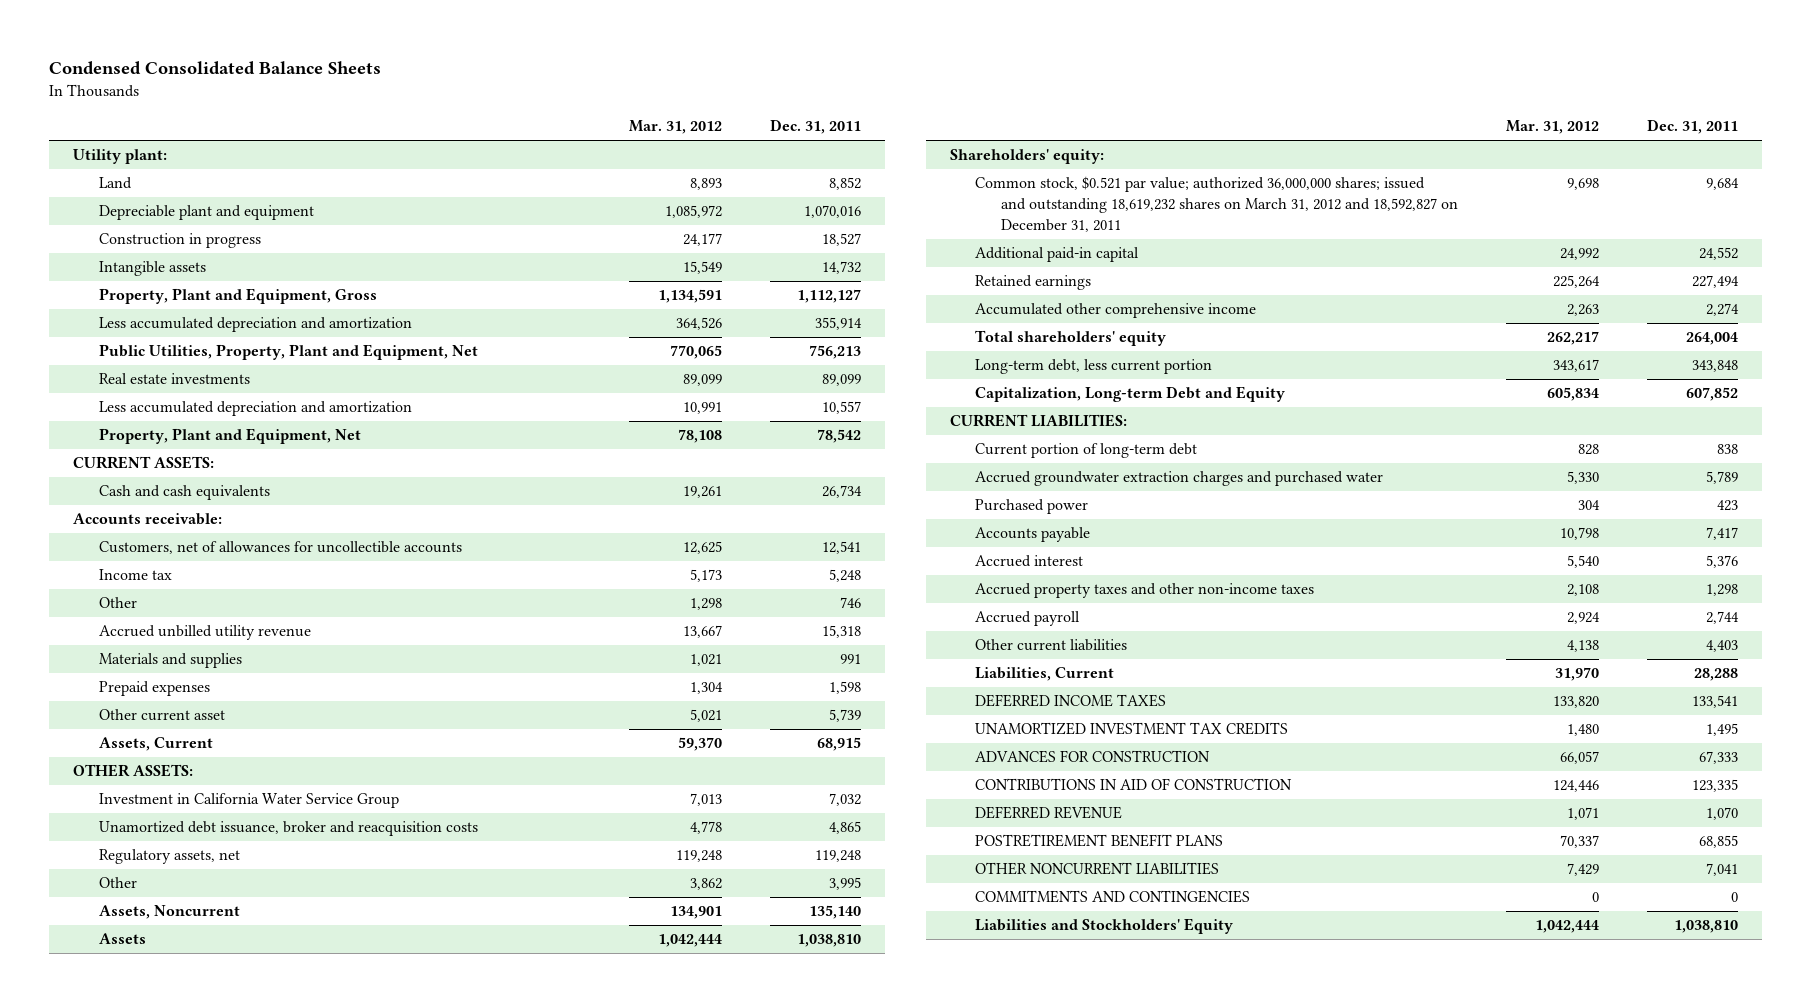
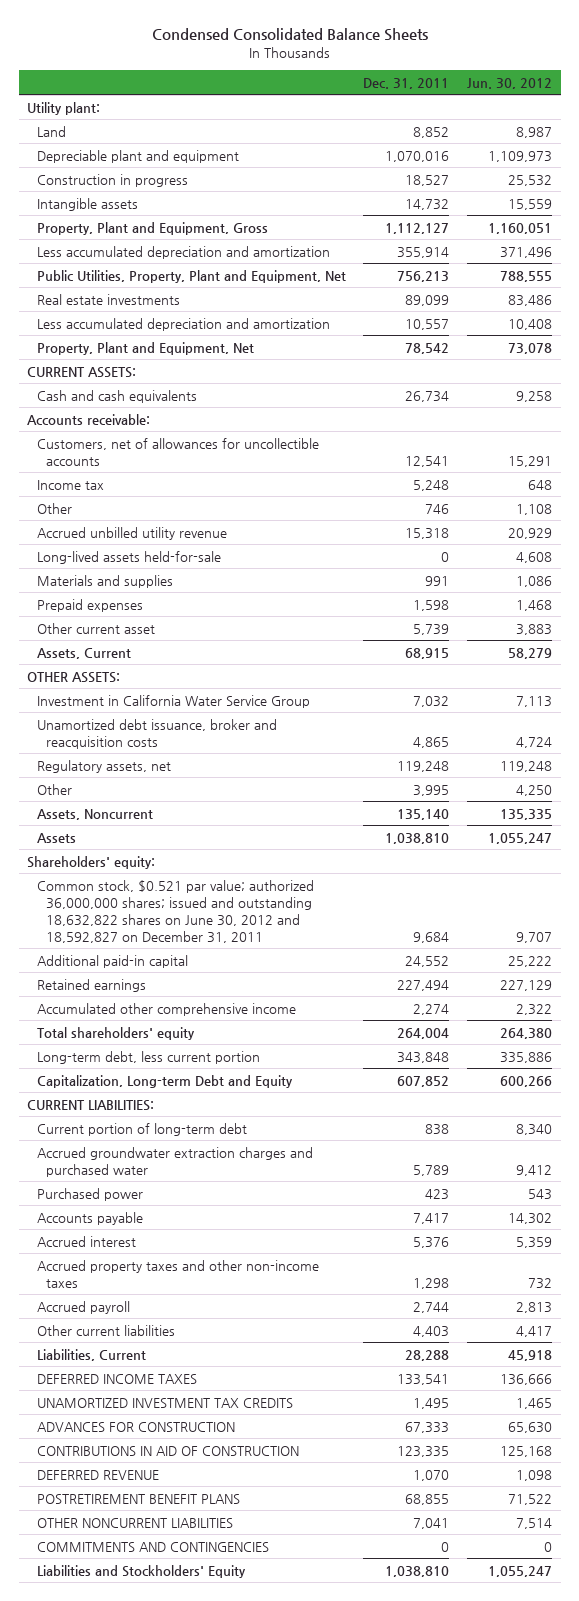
[629,120,723,135] Mar. 31, 2012 -> none
none -> [467,77,553,89] Jun. 30, 2012
none -> [36,550,221,564] Long-lived assets held-for-sale
[975,176,1459,232] Common stock, $0.521 par value; authorized 36,000,000 shares; issued and outstanding 18,619,232 shares on March 31, 2012 and 18,592,827 on December 31, 2011 -> [36,879,314,943] Common stock, $0.521 par value; authorized 36,000,000 shares; issued and outstanding 18,632,822 shares on June 30, 2012 and 18,592,827 on December 31, 2011

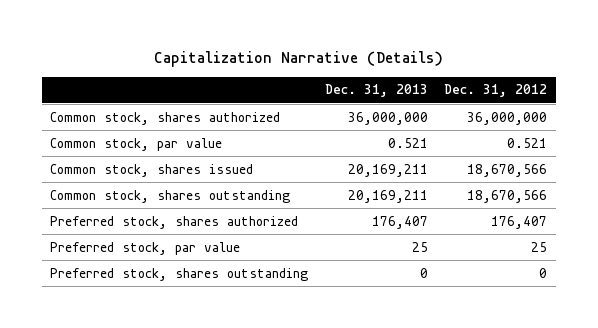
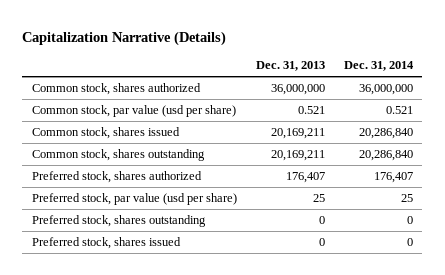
[444,84,548,98] Dec. 31, 2012 -> none
none -> [343,61,414,72] Dec. 31, 2014
[50,137,223,151] Common stock, par value -> [31,104,236,117] Common stock, par value (usd per share)
[50,241,241,255] Preferred stock, par value -> [31,192,237,205] Preferred stock, par value (usd per share)
none -> [31,236,181,249] Preferred stock, shares issued

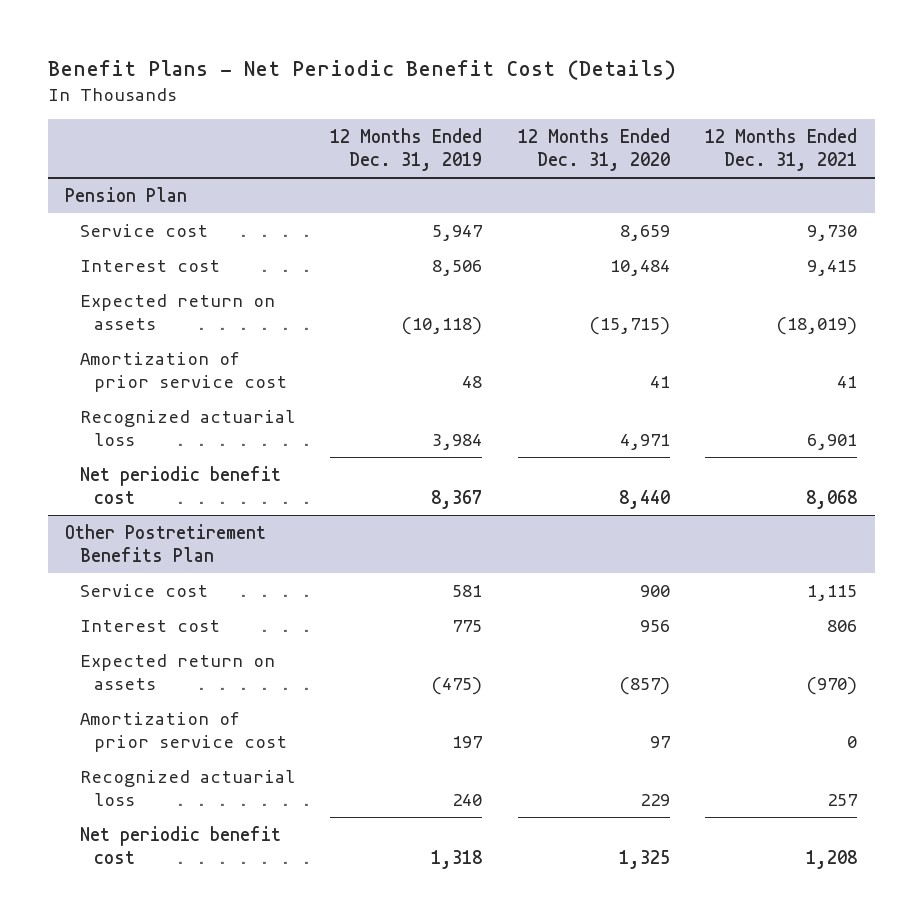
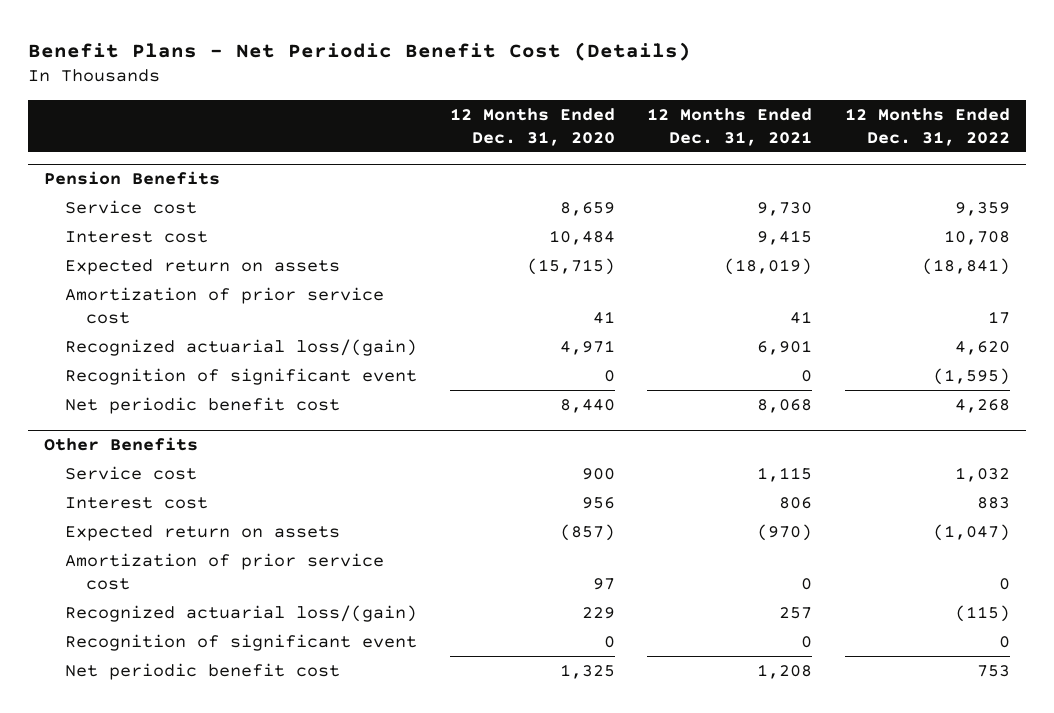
[330,128,483,172] 12 Months Ended Dec. 31, 2019 -> none
none -> [844,107,1010,146] 12 Months Ended Dec. 31, 2022
[65,186,188,202] Pension Plan -> [44,171,221,186] Pension Benefits
[79,409,295,447] Recognized actuarial loss -> [65,339,418,357] Recognized actuarial loss/(gain)
none -> [65,368,418,386] Recognition of significant event
[65,523,267,563] Other Postretirement Benefits Plan -> [44,437,199,452] Other Benefits
[79,769,295,807] Recognized actuarial loss -> [65,605,418,623] Recognized actuarial loss/(gain)
none -> [65,634,418,652] Recognition of significant event

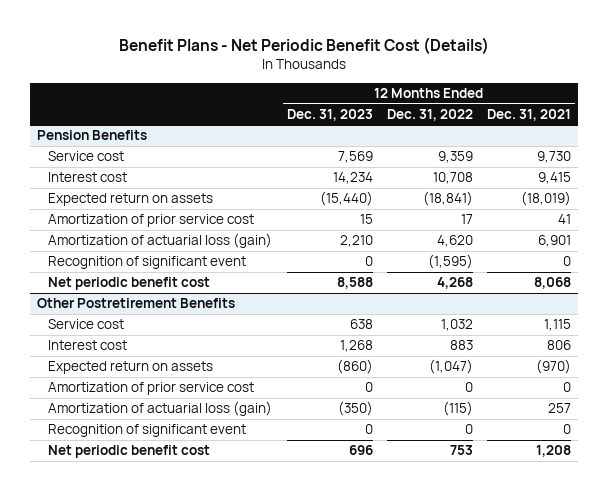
[449,107,615,146] 12 Months Ended Dec. 31, 2020 -> none
none -> [286,108,373,121] Dec. 31, 2023
[65,339,418,357] Recognized actuarial loss/(gain) -> [48,233,273,249] Amortization of actuarial loss (gain)
[44,437,199,452] Other Benefits -> [37,298,236,309] Other Postretirement Benefits
[65,605,418,623] Recognized actuarial loss/(gain) -> [48,401,273,417] Amortization of actuarial loss (gain)

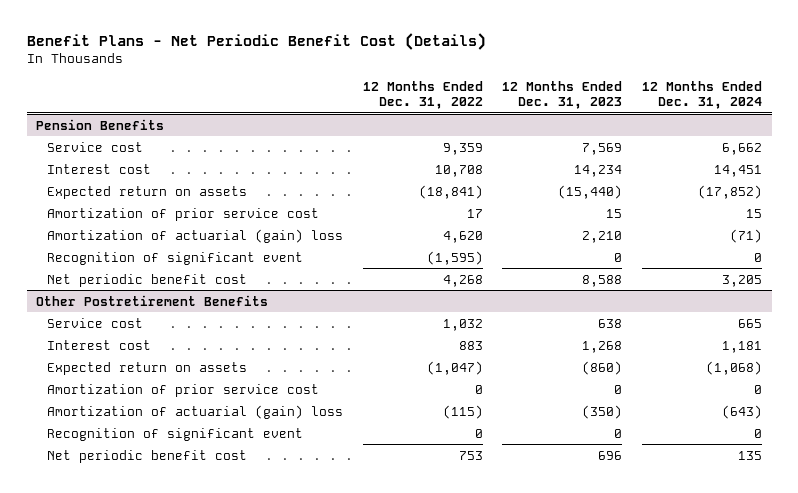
[487,108,572,121] Dec. 31, 2021 -> none
none -> [641,81,762,109] 12 Months Ended Dec. 31, 2024
[48,233,273,249] Amortization of actuarial loss (gain) -> [47,228,344,243] Amortization of actuarial (gain) loss
[48,401,273,417] Amortization of actuarial loss (gain) -> [47,404,344,419] Amortization of actuarial (gain) loss

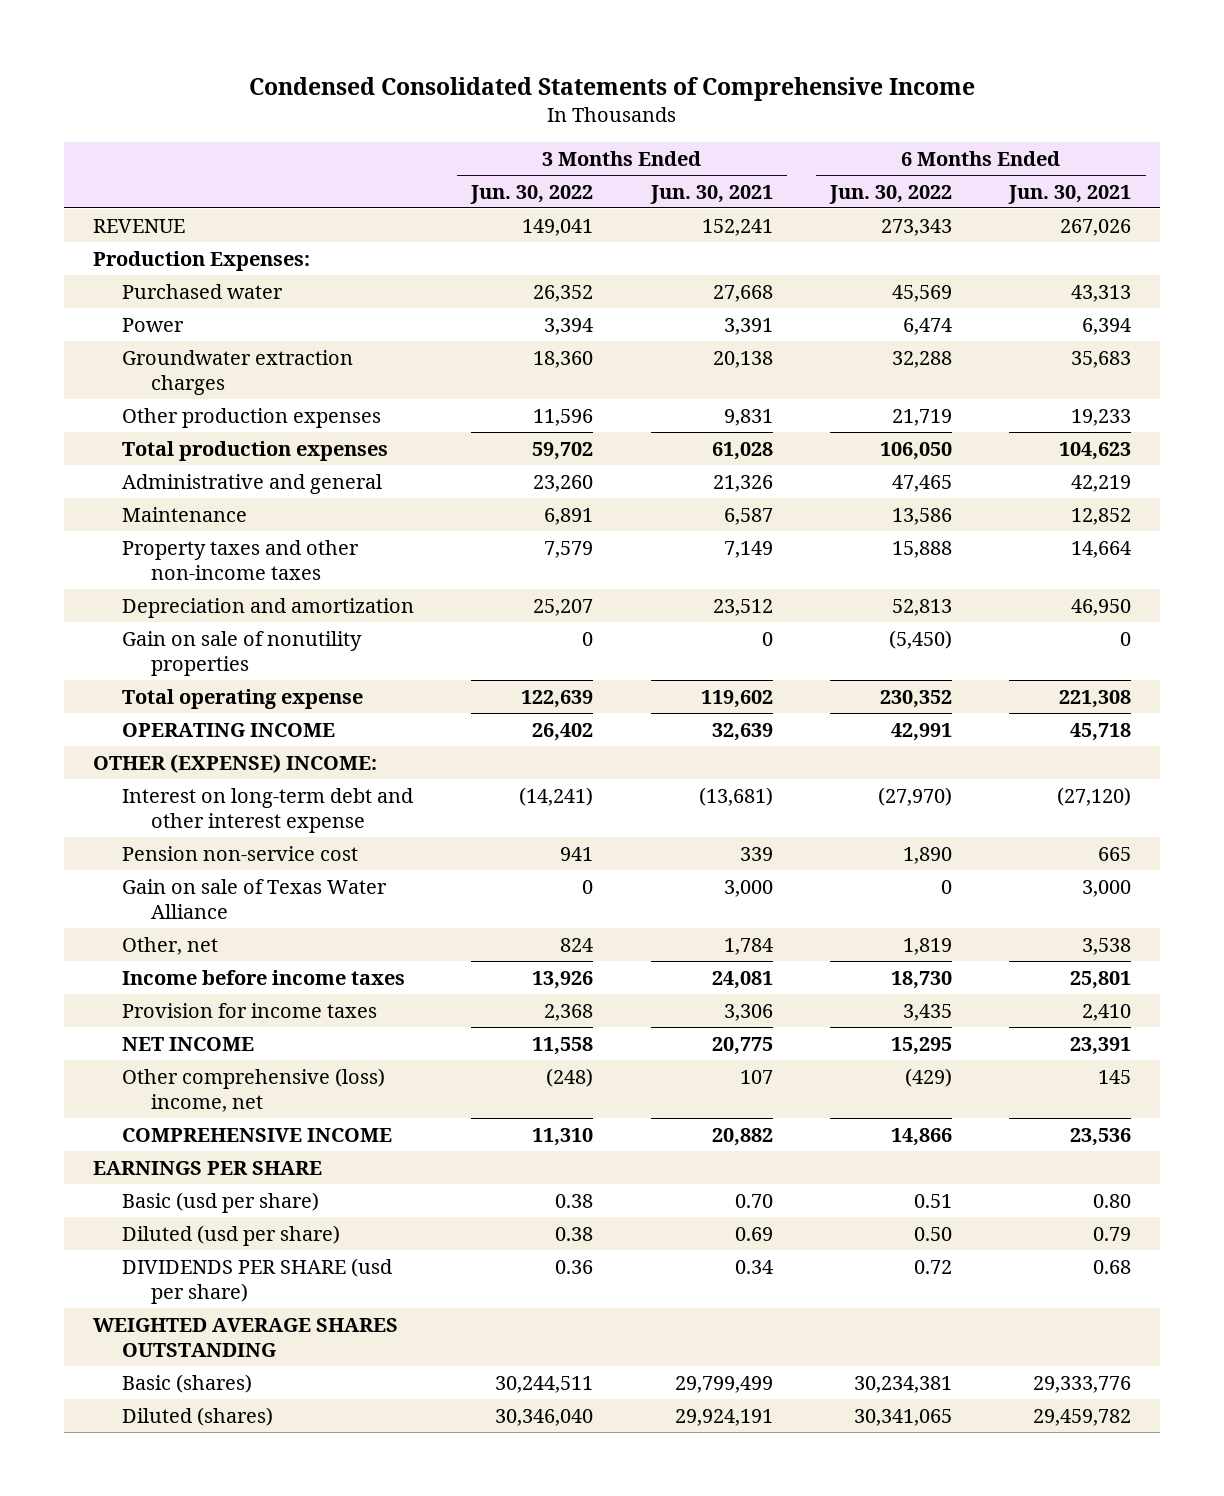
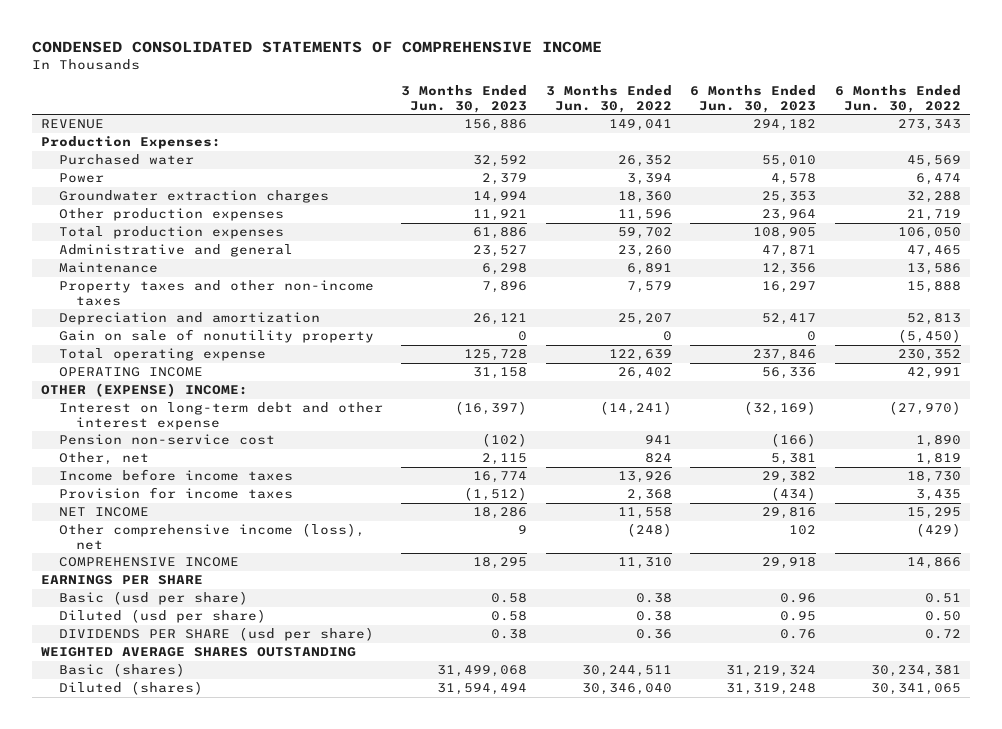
[249,77,976,102] Condensed Consolidated Statements of Comprehensive Income -> [32,40,603,53] CONDENSED CONSOLIDATED STATEMENTS OF COMPREHENSIVE INCOME
[649,184,773,204] Jun. 30, 2021 -> none
[1008,184,1132,204] Jun. 30, 2021 -> none
none -> [401,84,528,113] 3 Months Ended Jun. 30, 2023
none -> [690,84,817,113] 6 Months Ended Jun. 30, 2023
[122,630,363,677] Gain on sale of nonutility properties -> [58,329,374,344] Gain on sale of nonutility property
[122,878,388,920] Gain on sale of Texas Water Alliance -> none
[122,1067,386,1113] Other comprehensive (loss) income, net -> [58,523,365,550] Other comprehensive income (loss), net

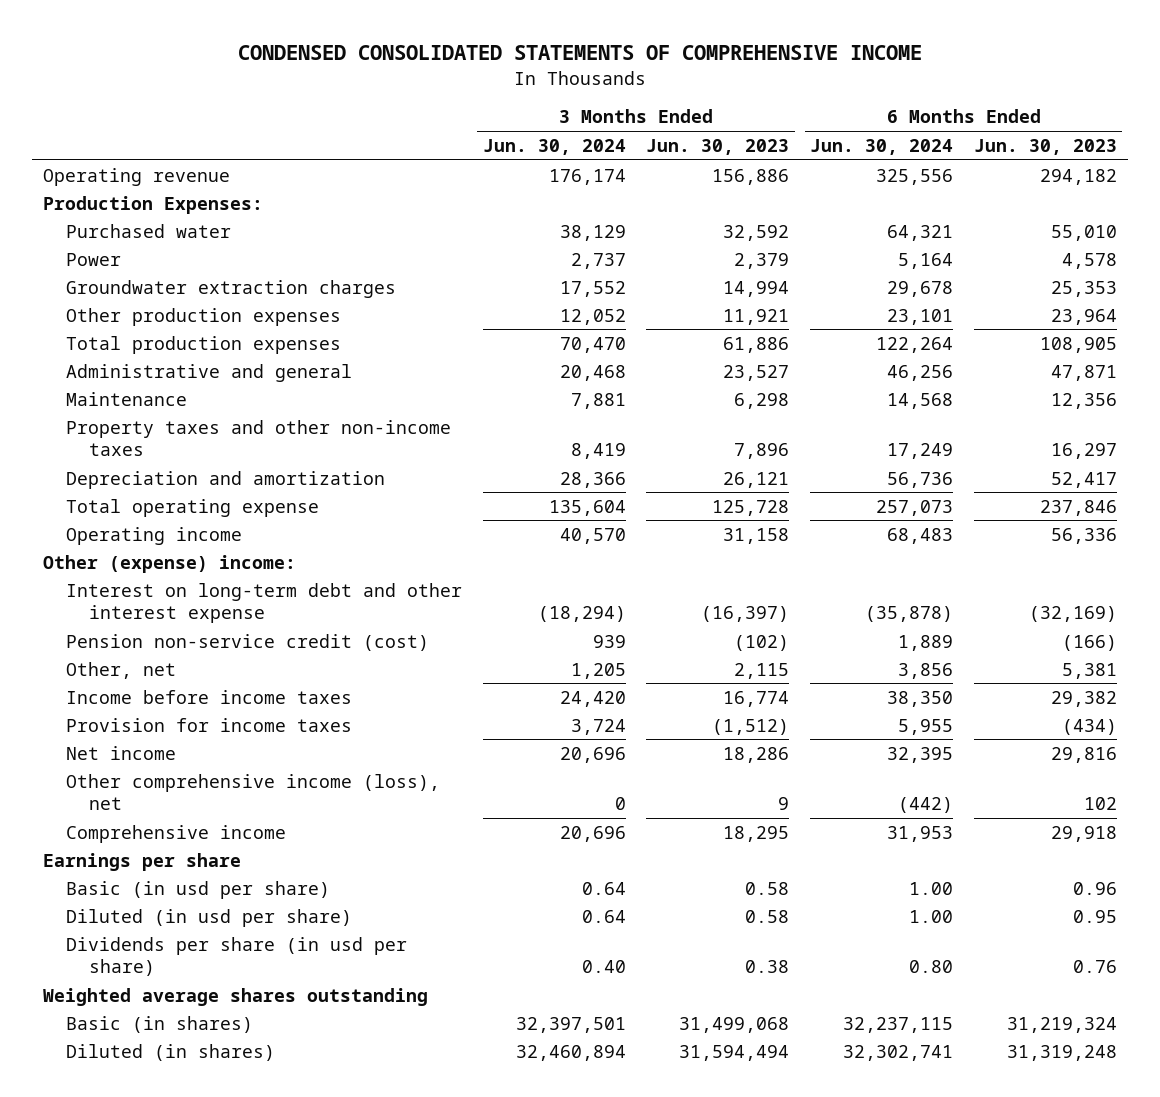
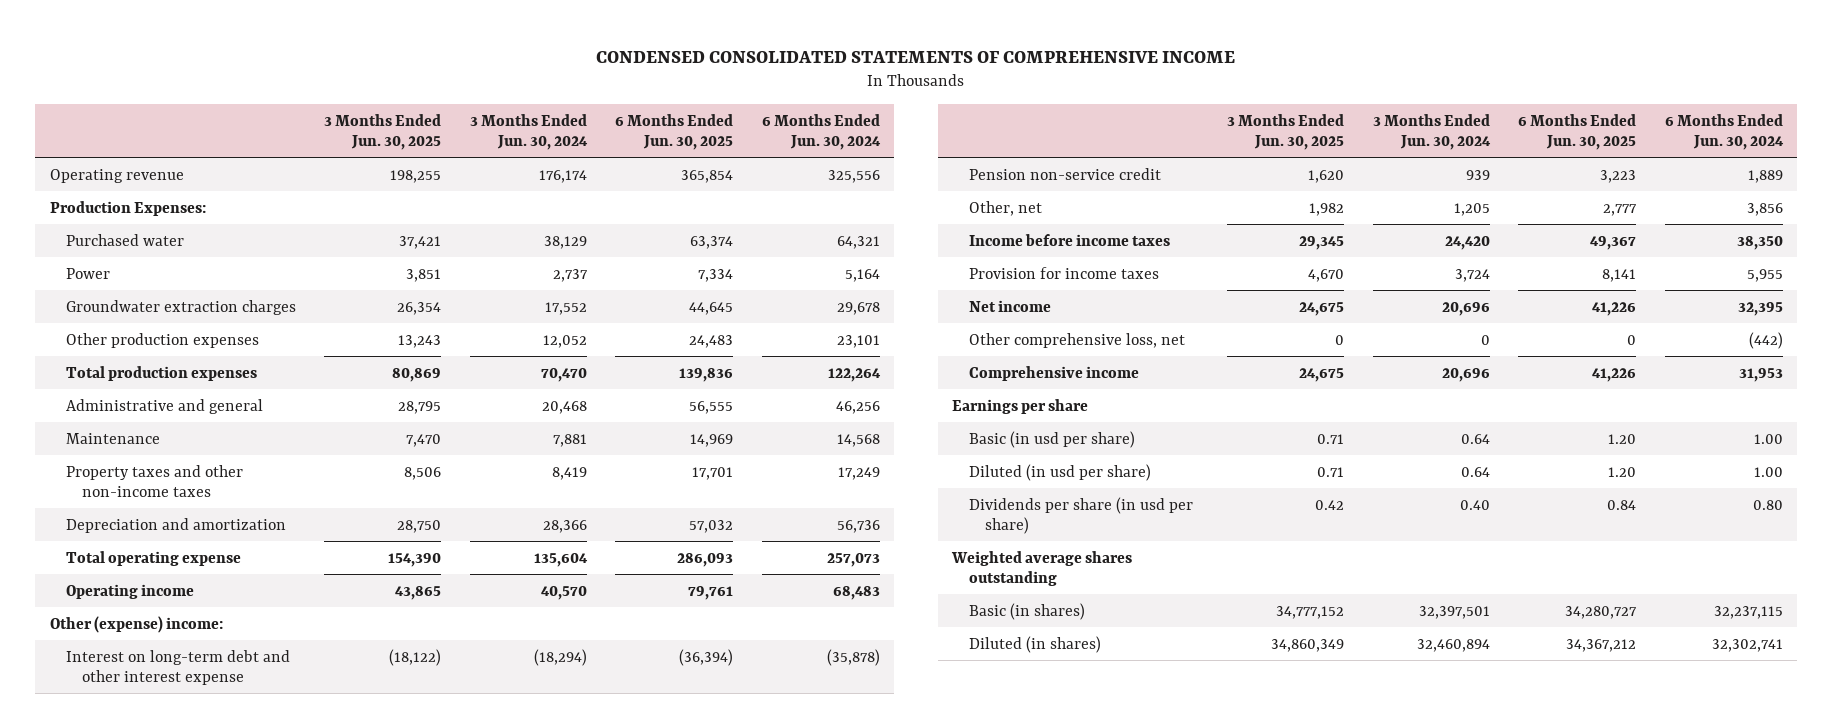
[646,138,790,155] Jun. 30, 2023 -> none
[974,138,1118,155] Jun. 30, 2023 -> none
none -> [324,113,442,150] 3 Months Ended Jun. 30, 2025
none -> [615,113,734,150] 6 Months Ended Jun. 30, 2025
[65,633,429,651] Pension non-service credit (cost) -> [968,167,1161,180] Pension non-service credit
[65,773,440,810] Other comprehensive income (loss), net -> [968,332,1185,348] Other comprehensive loss, net

